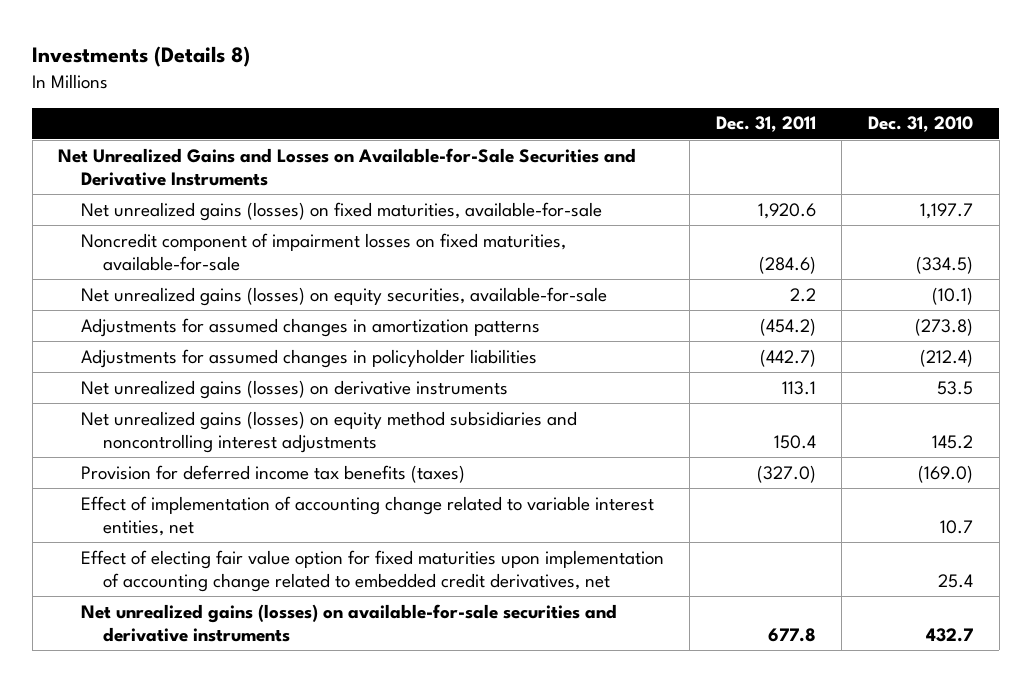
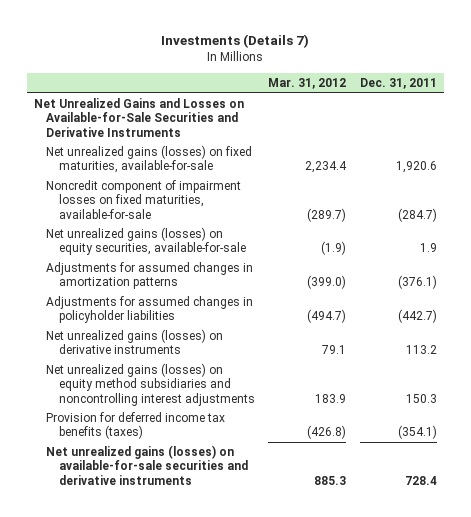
[32,46,251,68] Investments (Details 8) -> [161,34,310,49] Investments (Details 7)
[867,116,973,133] Dec. 31, 2010 -> none
none -> [268,78,347,90] Mar. 31, 2012
[758,256,816,275] (284.6) -> [398,207,438,222] (284.7)
[789,287,816,302] 2.2 -> [420,243,438,253] 1.9
[759,317,816,336] (454.2) -> [398,275,438,290] (376.1)
[80,495,654,537] Effect of implementation of accounting change related to variable interest entities, net -> none
[80,549,664,593] Effect of electing fair value option for fixed maturities upon implementation of accounting change related to embedded credit derivatives, net -> none
[781,380,816,395] 113.1 -> [406,345,438,355] 113.2
[773,435,816,450] 150.4 -> [406,393,438,403] 150.3
[756,464,816,483] (327.0) -> [398,425,438,440] (354.1)
[767,628,816,643] 677.8 -> [405,475,438,485] 728.4

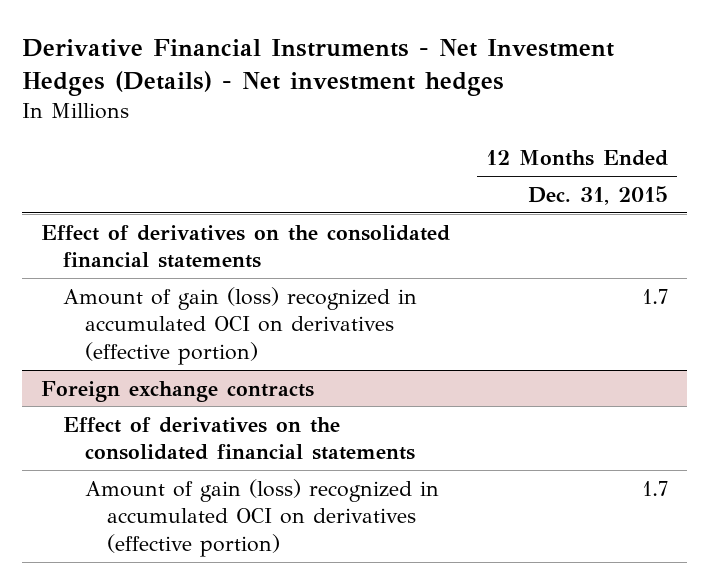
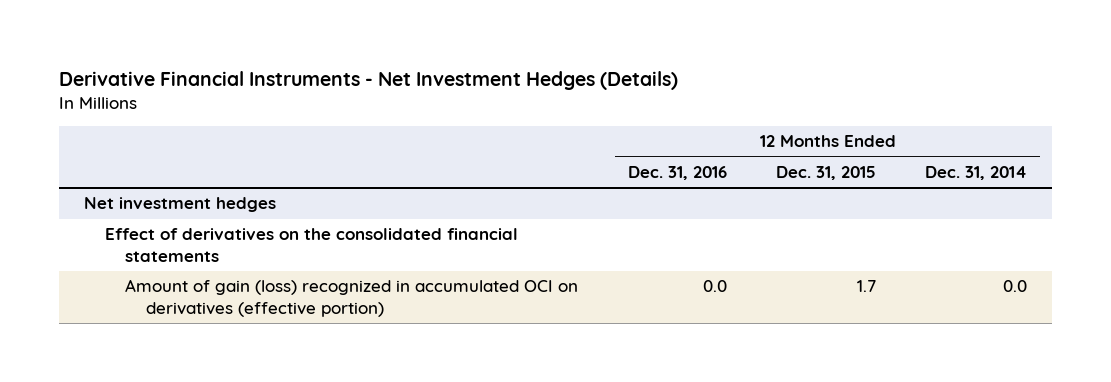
[22,38,615,97] Derivative Financial Instruments - Net Investment Hedges (Details) - Net investment hedges -> [59,70,679,90] Derivative Financial Instruments - Net Investment Hedges (Details)
none -> [627,165,727,180] Dec. 31, 2016
none -> [925,165,1028,180] Dec. 31, 2014
[40,224,450,269] Effect of derivatives on the consolidated financial statements -> none
[62,286,417,366] Amount of gain (loss) recognized in accumulated OCI on derivatives (effective portion) -> none
[40,380,314,402] Foreign exchange contracts -> [83,197,276,213] Net investment hedges

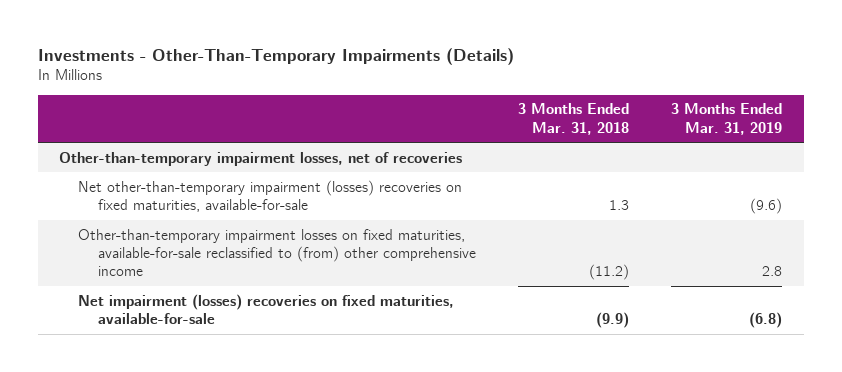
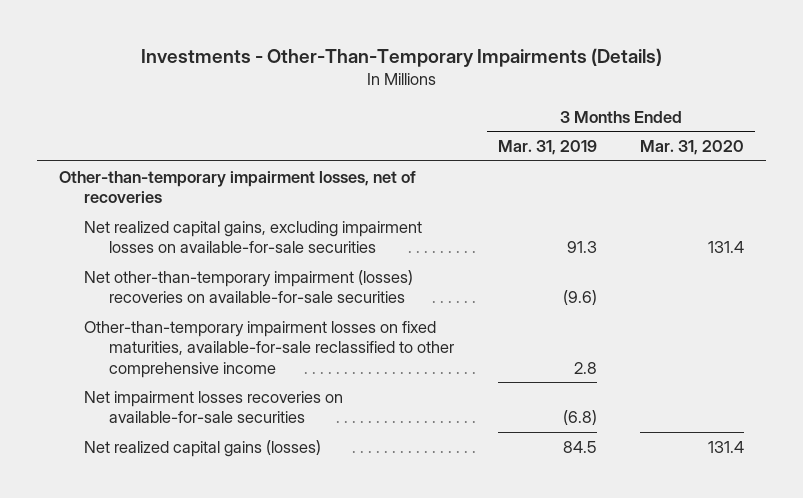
[517,103,629,135] 3 Months Ended Mar. 31, 2018 -> none
none -> [640,140,745,156] Mar. 31, 2020
none -> [83,220,422,254] Net realized capital gains, excluding impairment losses on available-for-sale securities
[78,179,463,213] Net other-than-temporary impairment (losses) recoveries on fixed maturities, available-for-sale -> [83,269,413,304] Net other-than-temporary impairment (losses) recoveries on available-for-sale securities
[78,228,476,277] Other-than-temporary impairment losses on fixed maturities, available-for-sale reclassified to (from) other comprehensive income -> [83,320,455,378] Other-than-temporary impairment losses on fixed maturities, available-for-sale reclassified to other comprehensive income
[78,293,455,325] Net impairment (losses) recoveries on fixed maturities, available-for-sale -> [83,390,343,424] Net impairment losses recoveries on available-for-sale securities
none -> [83,439,321,457] Net realized capital gains (losses)

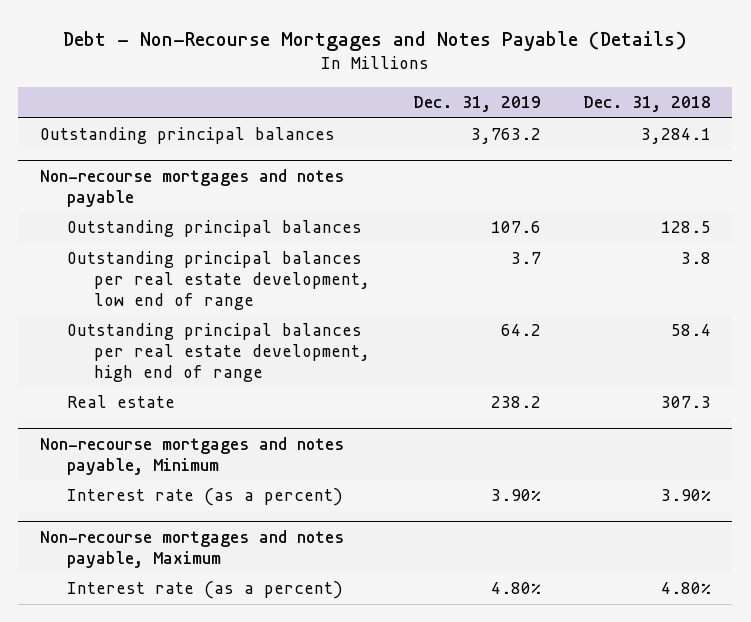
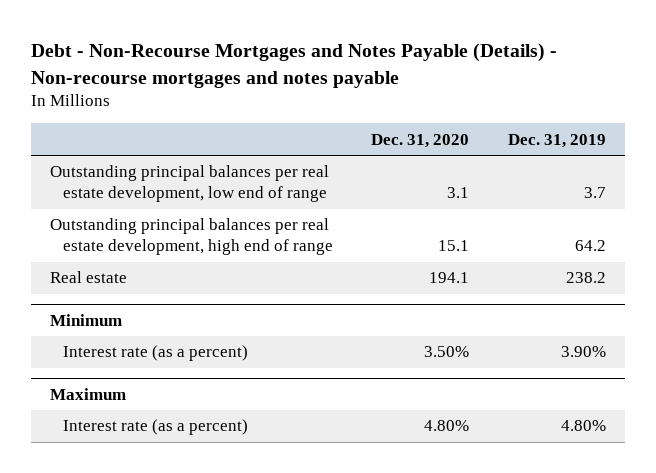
[63,30,688,51] Debt - Non-Recourse Mortgages and Notes Payable (Details) -> [31,43,558,88] Debt - Non-Recourse Mortgages and Notes Payable (Details) - Non-recourse mortgages and notes payable
[583,96,712,113] Dec. 31, 2018 -> none
none -> [371,133,470,148] Dec. 31, 2020
[39,127,335,145] Outstanding principal balances -> none
[39,168,344,207] Non-recourse mortgages and notes payable -> none
[66,220,362,238] Outstanding principal balances -> none
[39,436,344,475] Non-recourse mortgages and notes payable, Minimum -> none
none -> [50,313,123,326] Minimum
[39,529,344,568] Non-recourse mortgages and notes payable, Maximum -> none
none -> [50,387,127,400] Maximum

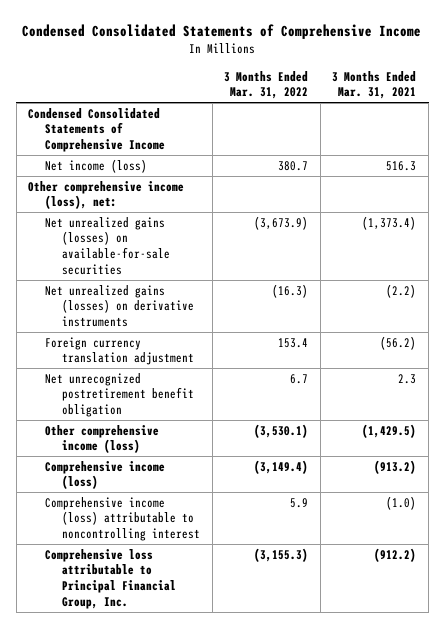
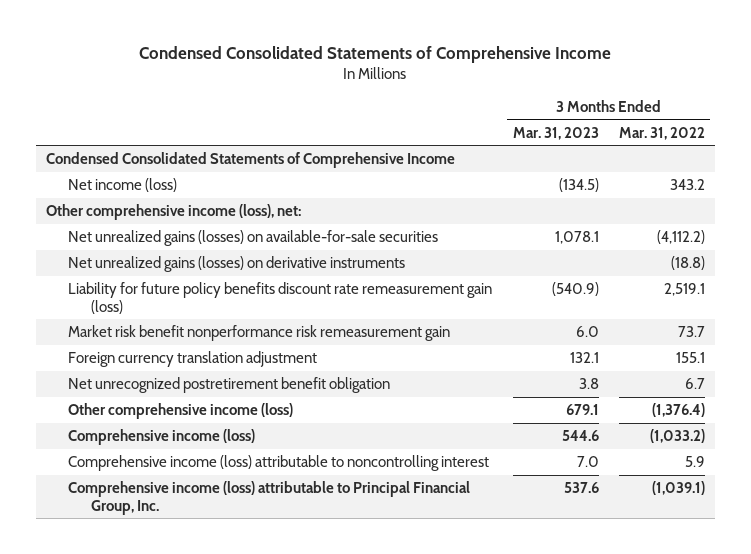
[332,70,417,100] 3 Months Ended Mar. 31, 2021 -> none
none -> [512,126,599,140] Mar. 31, 2023
[278,160,309,171] 380.7 -> [669,179,705,191] 343.2
[254,215,309,230] (3,673.9) -> [656,230,705,245] (4,112.2)
[272,283,309,298] (16.3) -> [670,256,705,271] (18.8)
none -> [68,282,493,314] Liability for future policy benefits discount rate remeasurement gain (loss)
none -> [68,325,451,342] Market risk benefit nonperformance risk remeasurement gain
[278,337,309,348] 153.4 -> [675,352,705,364] 155.1
[254,423,309,438] (3,530.1) -> [651,403,705,418] (1,376.4)
[254,459,309,474] (3,149.4) -> [649,429,705,444] (1,033.2)
[45,548,177,609] Comprehensive loss attributable to Principal Financial Group, Inc. -> [68,481,471,515] Comprehensive income (loss) attributable to Principal Financial Group, Inc.
[254,547,309,562] (3,155.3) -> [651,481,705,496] (1,039.1)

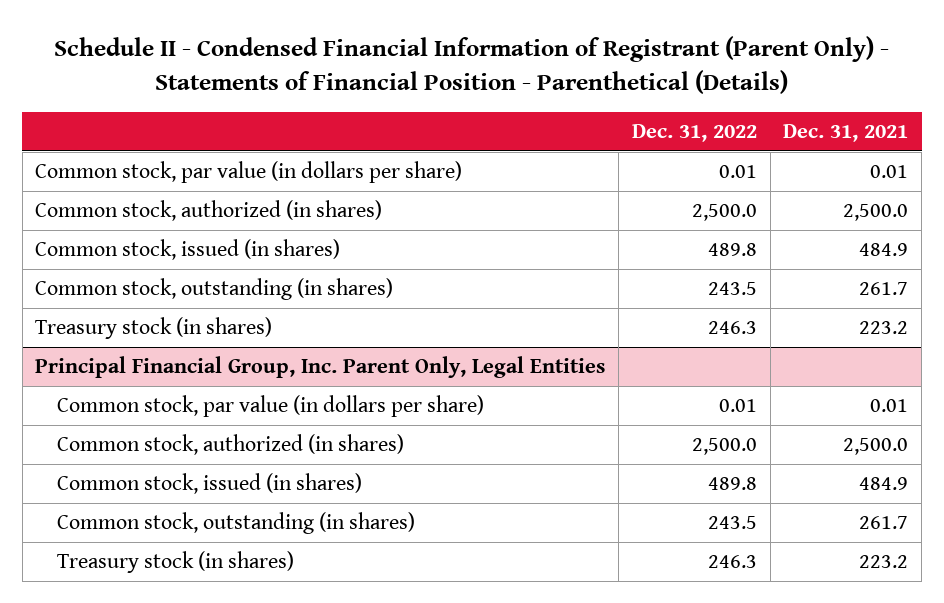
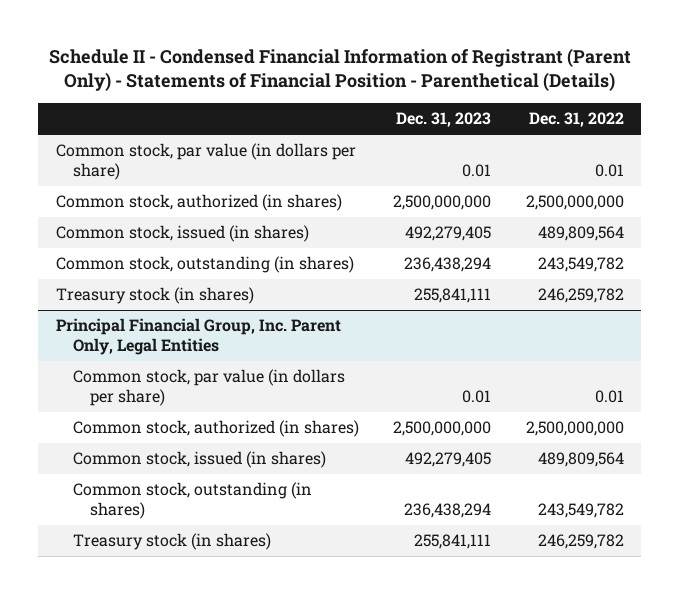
[783,124,909,143] Dec. 31, 2021 -> none
none -> [396,112,492,128] Dec. 31, 2023
[691,204,757,222] 2,500.0 -> [525,195,624,211] 2,500,000,000
[707,243,757,257] 489.8 -> [537,226,624,242] 489,809,564
[707,282,757,296] 243.5 -> [537,257,624,273] 243,549,782
[707,321,757,335] 246.3 -> [537,288,624,304] 246,259,782
[691,438,757,456] 2,500.0 -> [525,421,624,437] 2,500,000,000
[707,477,757,491] 489.8 -> [537,452,624,468] 489,809,564
[707,516,757,530] 243.5 -> [537,503,624,519] 243,549,782
[707,555,757,569] 246.3 -> [537,534,624,550] 246,259,782

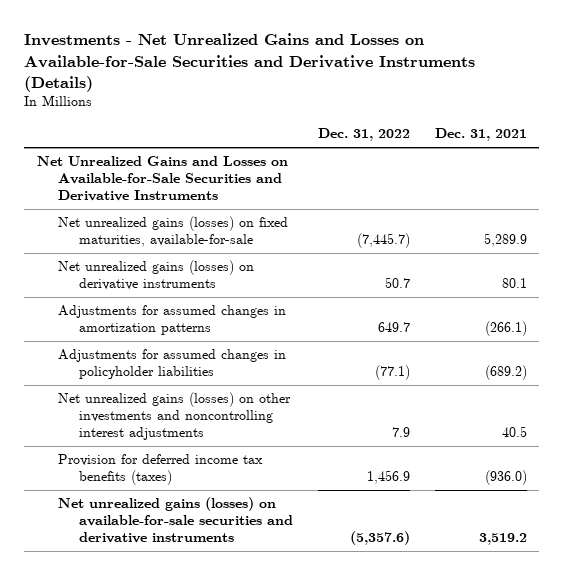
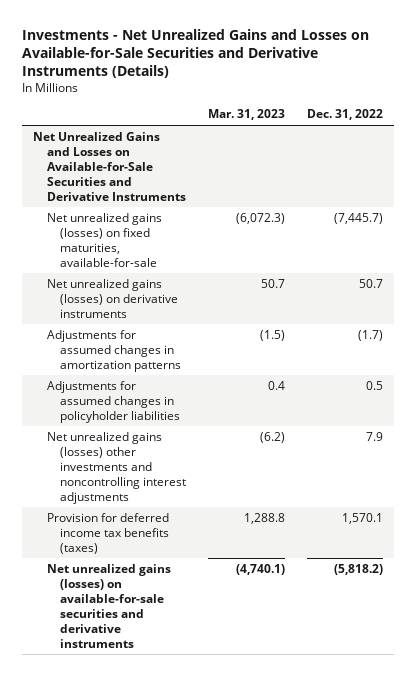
[434,128,527,142] Dec. 31, 2021 -> none
none -> [208,109,286,121] Mar. 31, 2023
[377,322,410,333] 649.7 -> [358,329,384,341] (1.7)
[374,365,410,381] (77.1) -> [366,380,384,390] 0.5
[57,392,291,441] Net unrealized gains (losses) on other investments and noncontrolling interest adjustments -> [46,431,187,504] Net unrealized gains (losses) other investments and noncontrolling interest adjustments
[366,470,410,485] 1,456.9 -> [342,512,384,524] 1,570.1
[349,531,410,546] (5,357.6) -> [334,563,384,575] (5,818.2)

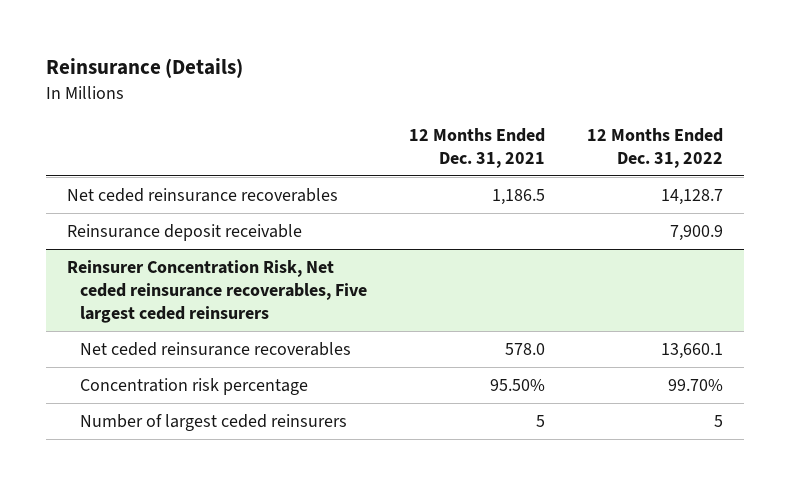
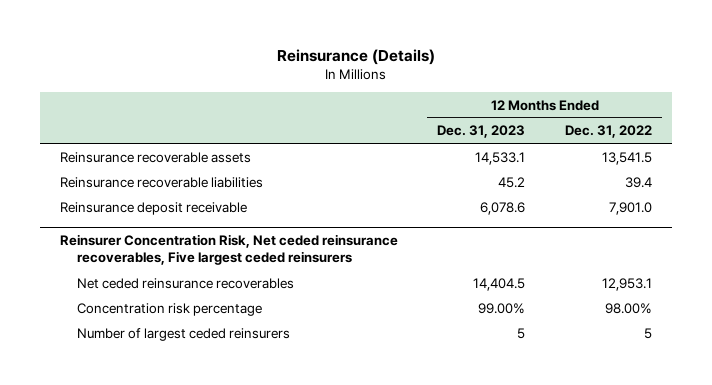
[409,128,546,168] 12 Months Ended Dec. 31, 2021 -> none
none -> [437,125,526,139] Dec. 31, 2023
[66,188,338,203] Net ceded reinsurance recoverables -> none
none -> [59,151,251,163] Reinsurance recoverable assets
none -> [59,176,263,188] Reinsurance recoverable liabilities
[670,225,724,242] 7,900.9 -> [609,201,653,215] 7,901.0
[661,343,724,360] 13,660.1 -> [602,277,653,291] 12,953.1
[668,379,724,392] 99.70% -> [605,302,653,314] 98.00%

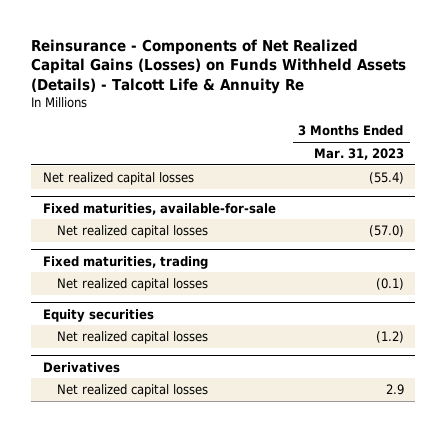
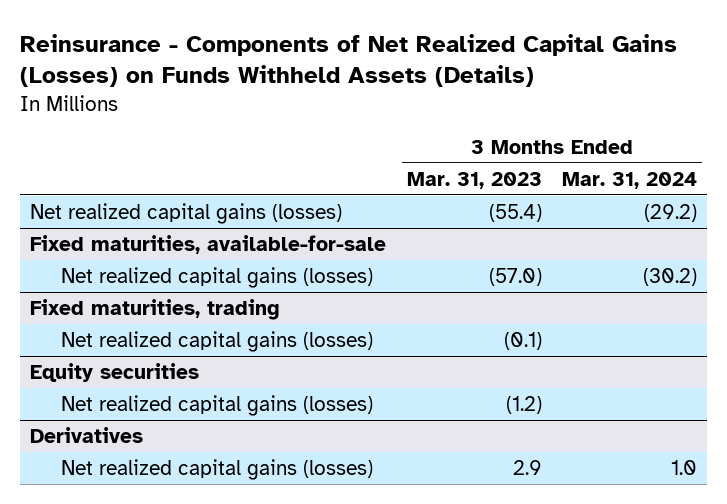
[31,38,407,94] Reinsurance - Components of Net Realized Capital Gains (Losses) on Funds Withheld Assets (Details) - Talcott Life & Annuity Re -> [20,33,678,88] Reinsurance - Components of Net Realized Capital Gains (Losses) on Funds Withheld Assets (Details)
none -> [562,171,698,189] Mar. 31, 2024
[42,172,194,186] Net realized capital losses -> [30,202,343,224] Net realized capital gains (losses)
[56,225,208,239] Net realized capital losses -> [60,266,373,288] Net realized capital gains (losses)
[56,278,208,292] Net realized capital losses -> [60,330,373,352] Net realized capital gains (losses)
[56,331,208,345] Net realized capital losses -> [60,394,373,416] Net realized capital gains (losses)
[56,384,208,398] Net realized capital losses -> [60,458,373,480] Net realized capital gains (losses)

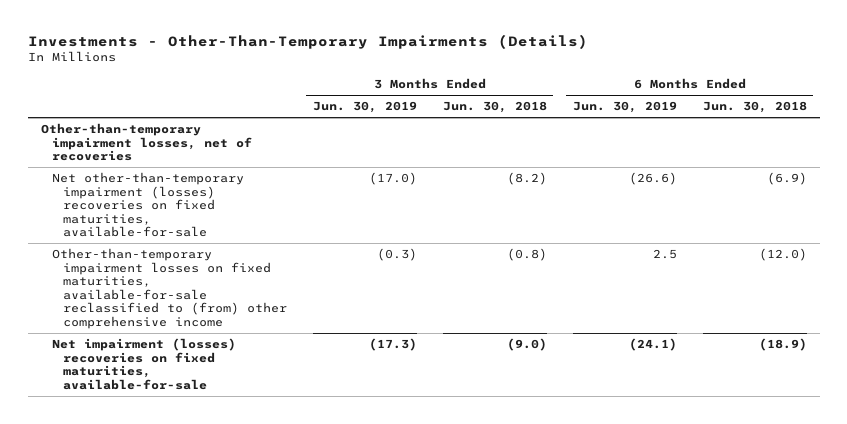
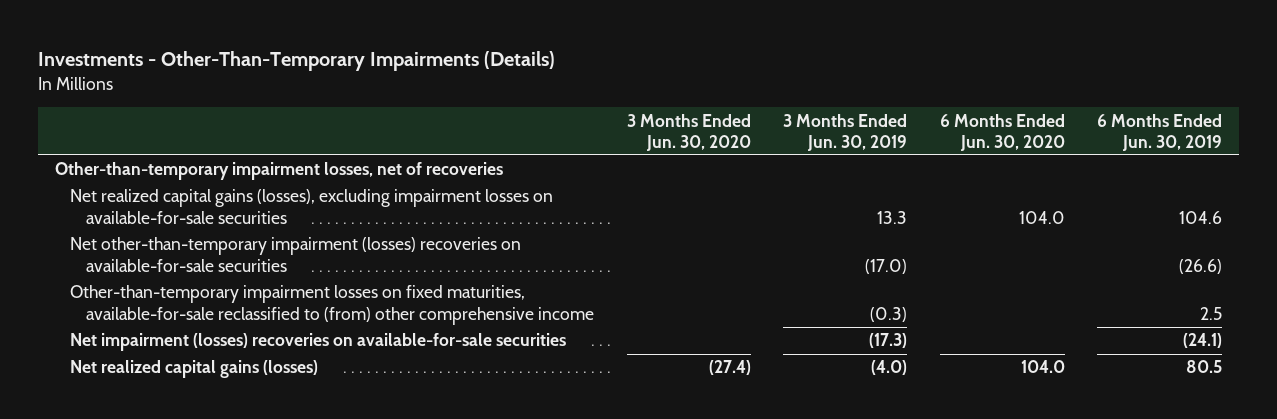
[442,101,547,114] Jun. 30, 2018 -> none
[702,101,807,114] Jun. 30, 2018 -> none
none -> [626,113,751,151] 3 Months Ended Jun. 30, 2020
none -> [939,113,1065,151] 6 Months Ended Jun. 30, 2020
none -> [70,189,554,224] Net realized capital gains (losses), excluding impairment losses on available-for-sale securities
[51,172,244,238] Net other-than-temporary impairment (losses) recoveries on fixed maturities, available-for-sale -> [70,237,522,272] Net other-than-temporary impairment (losses) recoveries on available-for-sale securities
[51,338,236,390] Net impairment (losses) recoveries on fixed maturities, available-for-sale -> [70,333,567,352] Net impairment (losses) recoveries on available-for-sale securities
none -> [70,360,319,379] Net realized capital gains (losses)

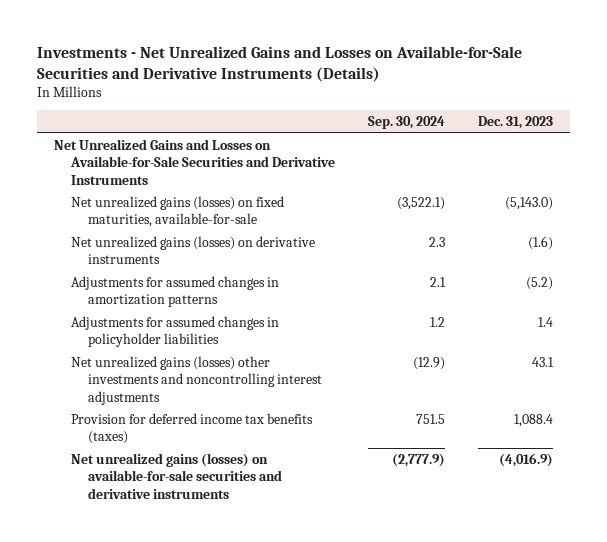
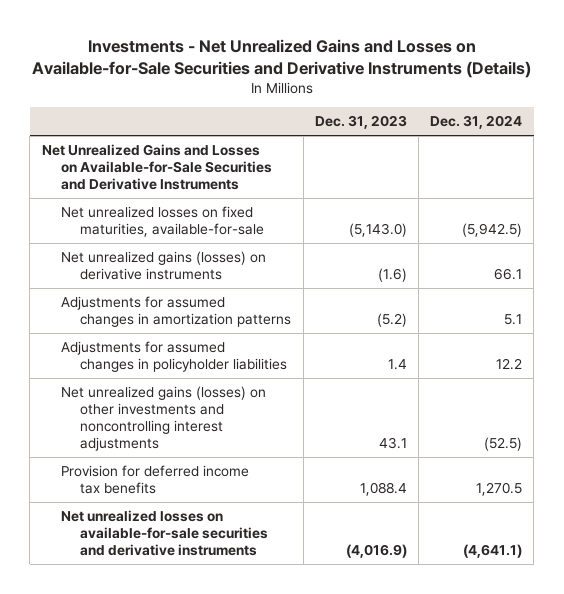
[368,116,446,130] Sep. 30, 2024 -> none
none -> [430,115,523,130] Dec. 31, 2024
[70,195,284,228] Net unrealized gains (losses) on fixed maturities, available-for-sale -> [61,206,265,238] Net unrealized losses on fixed maturities, available-for-sale
[70,355,322,405] Net unrealized gains (losses) other investments and noncontrolling interest adjustments -> [61,386,267,452] Net unrealized gains (losses) on other investments and noncontrolling interest adjustments
[70,412,313,445] Provision for deferred income tax benefits (taxes) -> [61,465,250,495] Provision for deferred income tax benefits
[70,452,282,499] Net unrealized gains (losses) on available-for-sale securities and derivative instruments -> [61,510,269,557] Net unrealized losses on available-for-sale securities and derivative instruments

